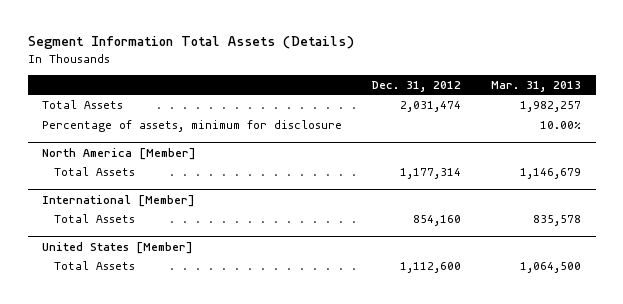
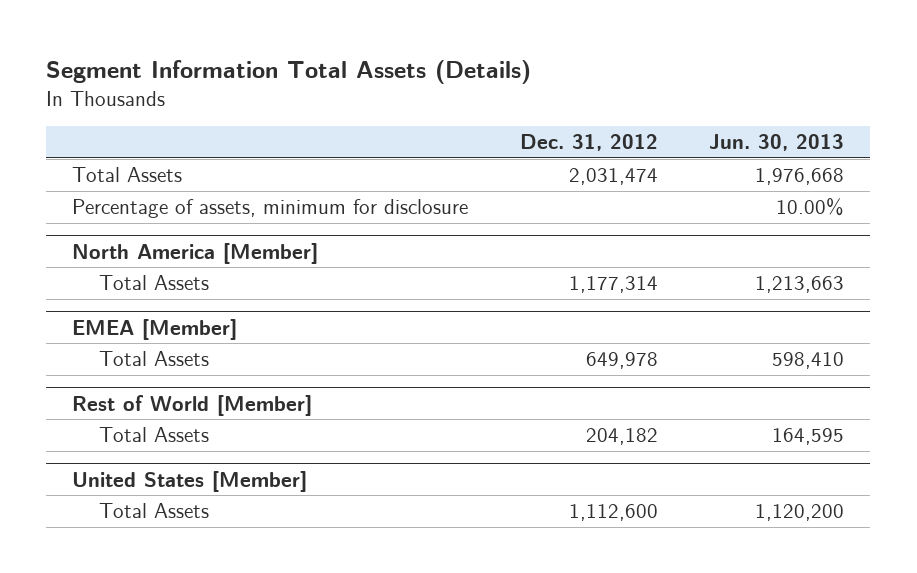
[490,80,581,92] Mar. 31, 2013 -> none
none -> [709,133,845,151] Jun. 30, 2013
[42,194,196,207] International [Member] -> none
none -> [72,318,238,340] EMEA [Member]
[413,214,462,226] 854,160 -> [585,351,658,369] 649,978
none -> [72,394,313,416] Rest of World [Member]
none -> [98,426,209,442] Total Assets

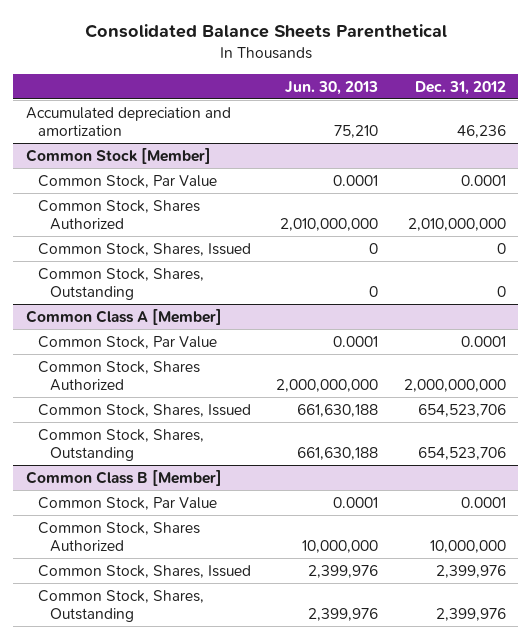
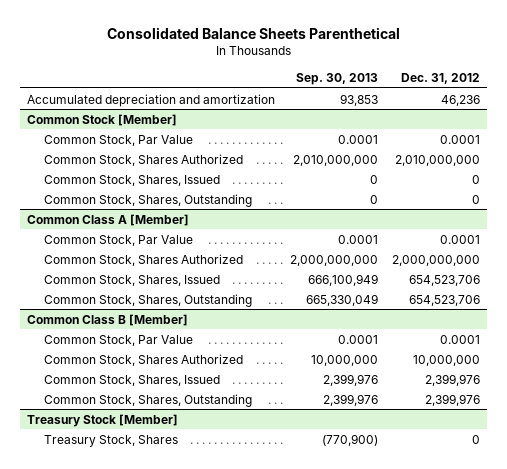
[285,80,379,95] Jun. 30, 2013 -> none
none -> [295,73,378,86] Sep. 30, 2013
none -> [27,413,179,427] Treasury Stock [Member]
none -> [43,434,178,447] Treasury Stock, Shares

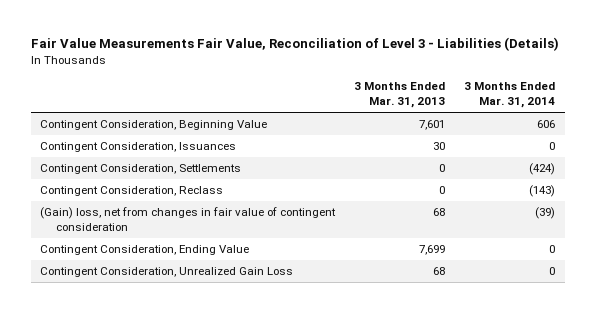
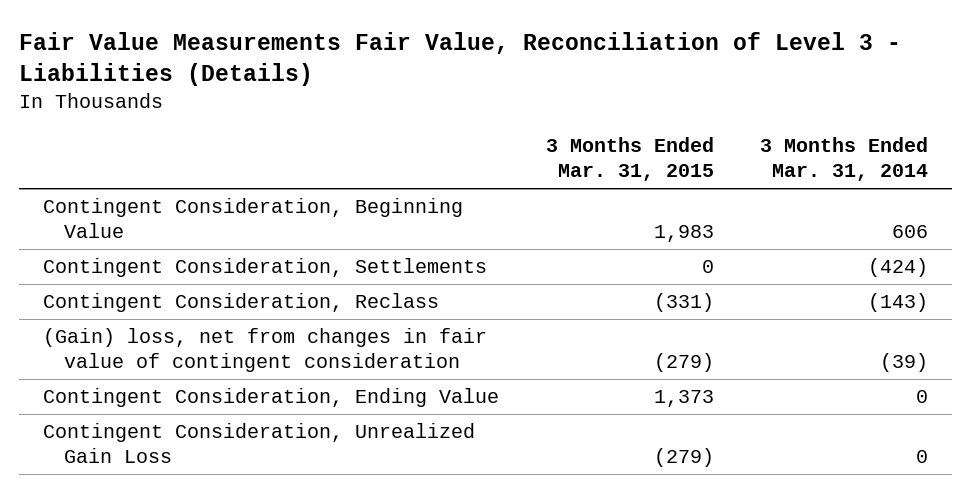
[354,82,446,108] 3 Months Ended Mar. 31, 2013 -> none
none -> [545,137,714,182] 3 Months Ended Mar. 31, 2015
[40,142,237,153] Contingent Consideration, Issuances -> none

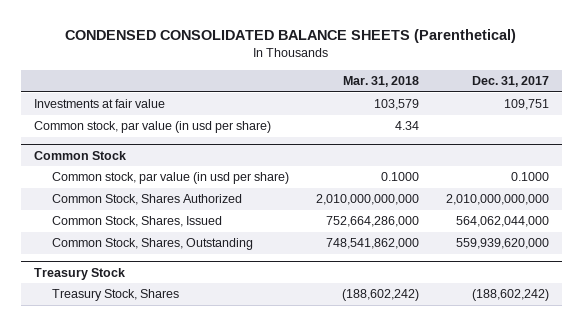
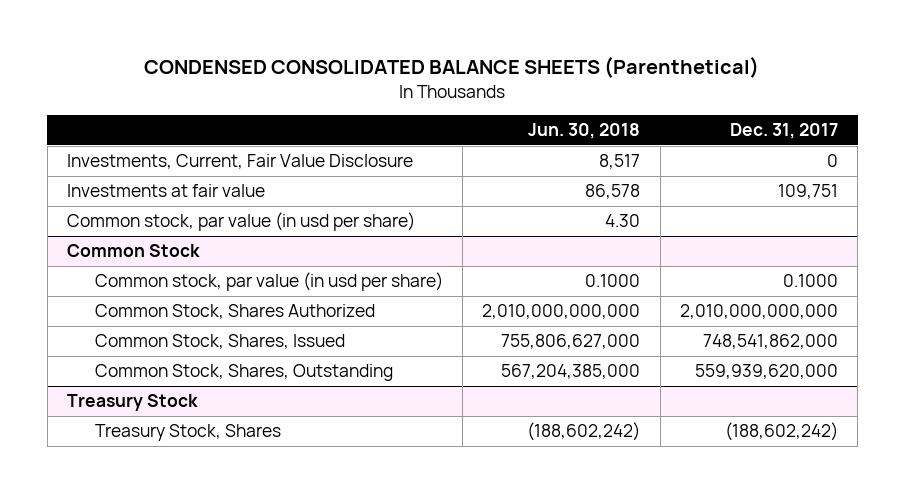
[342,76,419,88] Mar. 31, 2018 -> none
none -> [528,123,641,140] Jun. 30, 2018
none -> [67,154,414,170] Investments, Current, Fair Value Disclosure
[455,216,549,228] 564,062,044,000 -> [702,334,838,350] 748,541,862,000

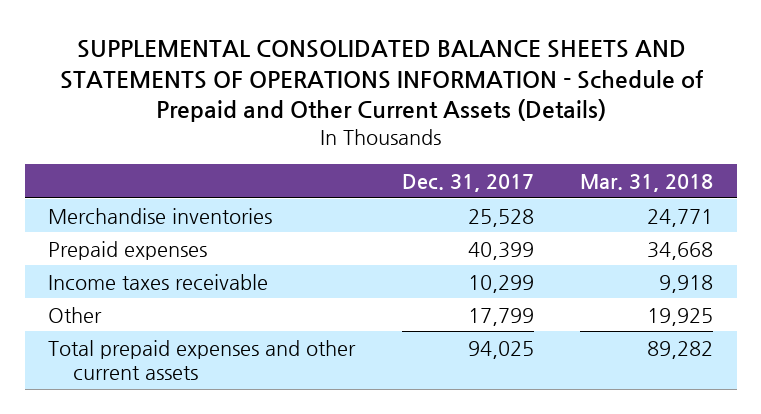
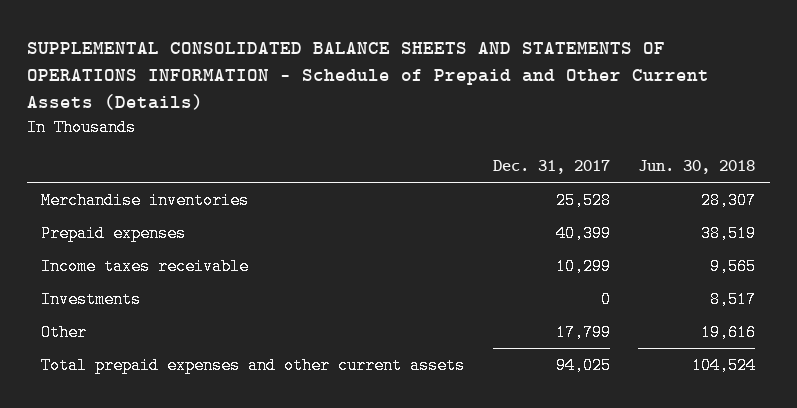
[580,173,714,192] Mar. 31, 2018 -> none
none -> [638,160,756,175] Jun. 30, 2018
none -> [41,290,142,308] Investments

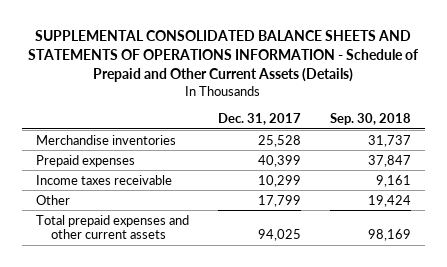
[638,160,756,175] Jun. 30, 2018 -> none
none -> [329,113,411,126] Sep. 30, 2018
[41,290,142,308] Investments -> none

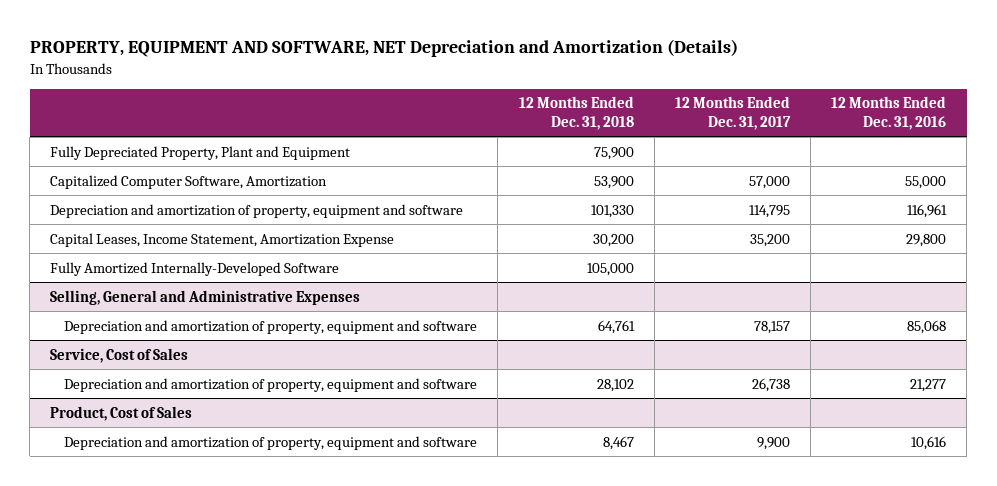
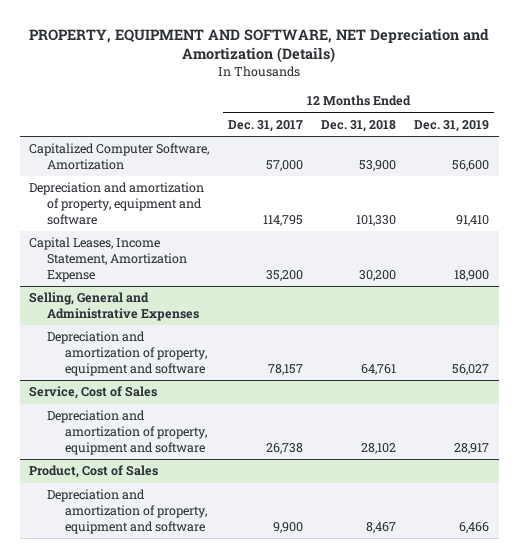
[831,96,947,130] 12 Months Ended Dec. 31, 2016 -> none
none -> [414,119,490,132] Dec. 31, 2019
[50,145,351,160] Fully Depreciated Property, Plant and Equipment -> none
[50,261,340,276] Fully Amortized Internally-Developed Software -> none

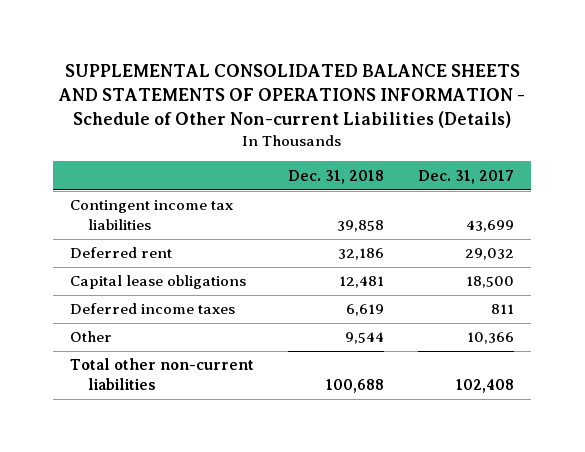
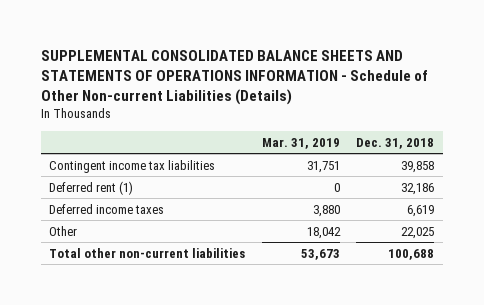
[418,169,515,184] Dec. 31, 2017 -> none
none -> [261,137,340,149] Mar. 31, 2019
[70,275,247,290] Capital lease obligations -> none
[70,247,173,259] Deferred rent -> [49,180,134,195] Deferred rent (1)
[345,332,385,345] 9,544 -> [401,226,435,239] 22,025

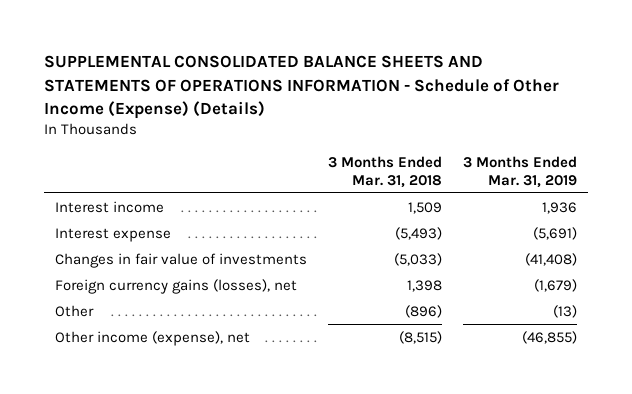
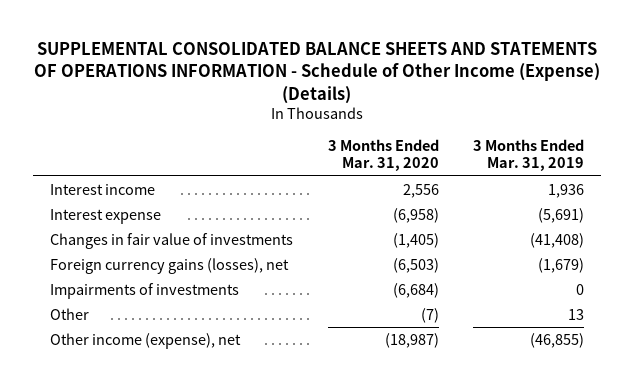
[327,155,442,188] 3 Months Ended Mar. 31, 2018 -> none
none -> [327,139,439,172] 3 Months Ended Mar. 31, 2020
none -> [50,282,240,299] Impairments of investments
[553,304,578,318] (13) -> [568,308,585,320] 13

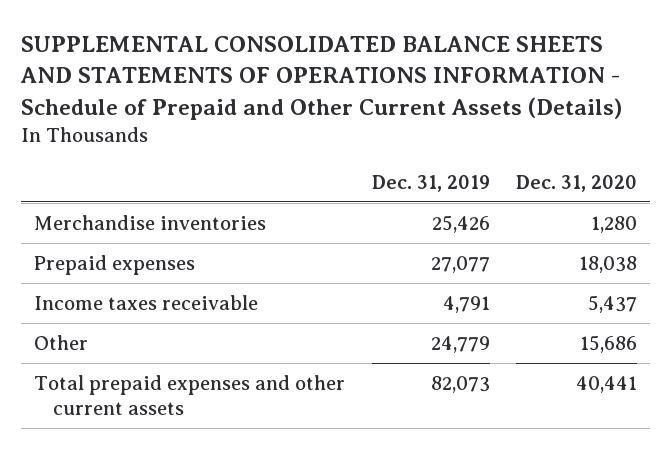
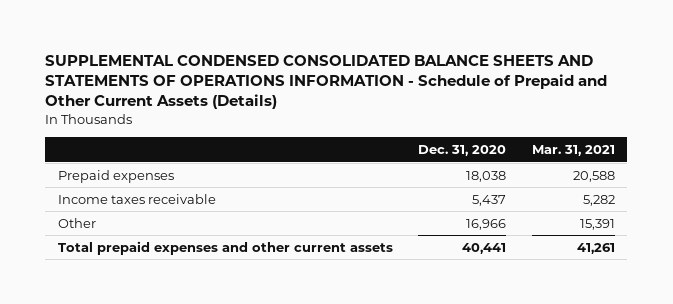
[19,36,622,120] SUPPLEMENTAL CONSOLIDATED BALANCE SHEETS AND STATEMENTS OF OPERATIONS INFORMATION - Schedule of Prepaid and Other Current Assets (Details) -> [45,54,608,110] SUPPLEMENTAL CONDENSED CONSOLIDATED BALANCE SHEETS AND STATEMENTS OF OPERATIONS INFORMATION - Schedule of Prepaid and Other Current Assets (Details)
[371,174,490,192] Dec. 31, 2019 -> none
none -> [531,144,615,156] Mar. 31, 2021
[34,214,267,230] Merchandise inventories -> none
[580,334,638,353] 15,686 -> [466,218,507,230] 16,966

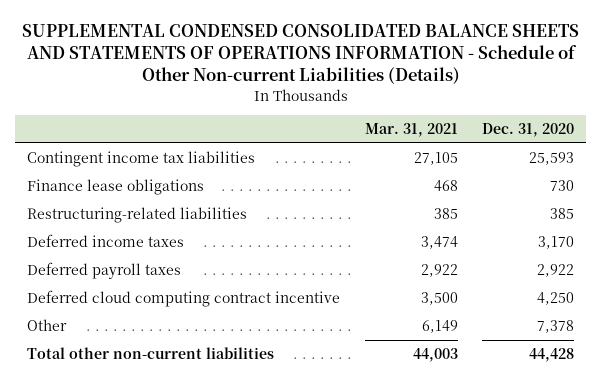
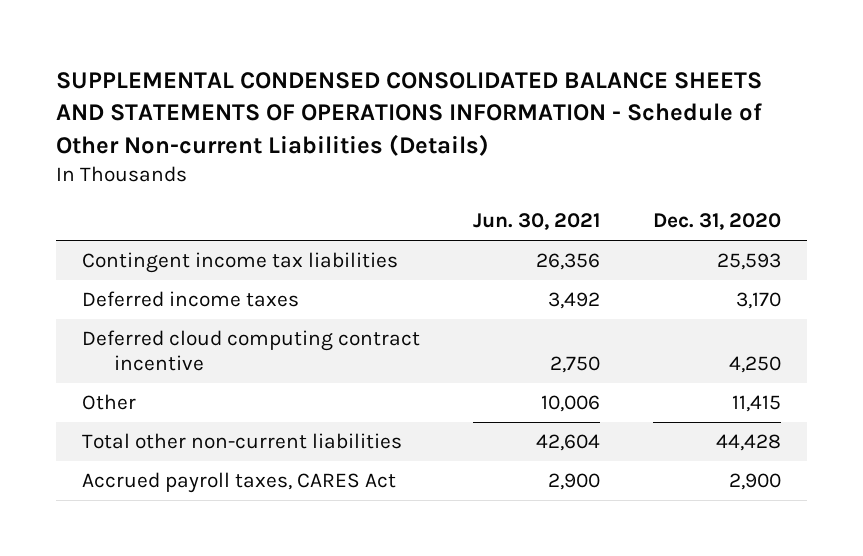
[364,122,458,137] Mar. 31, 2021 -> none
none -> [473,213,601,231] Jun. 30, 2021
[27,179,205,196] Finance lease obligations -> none
[27,207,248,224] Restructuring-related liabilities -> none
[27,262,182,280] Deferred payroll taxes -> none
[536,320,574,334] 7,378 -> [731,394,781,412] 11,415
none -> [82,471,397,493] Accrued payroll taxes, CARES Act

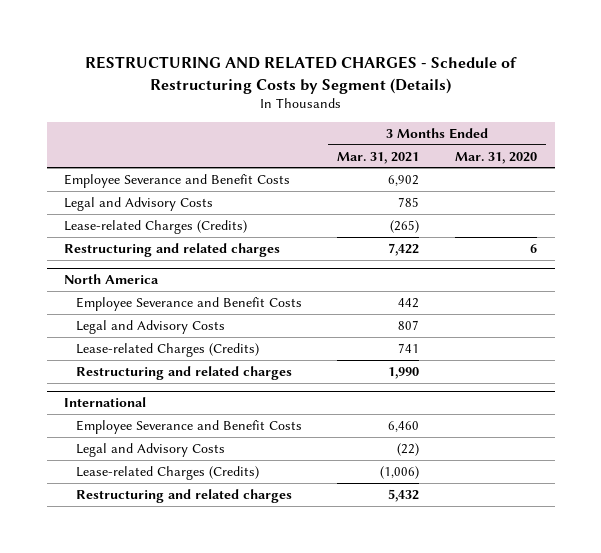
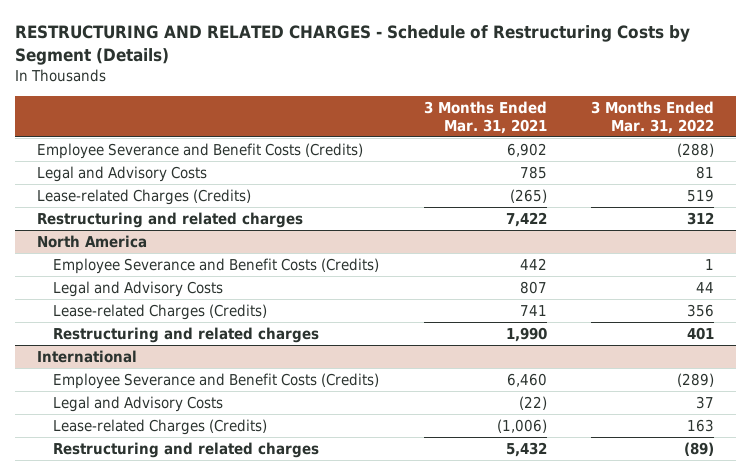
[454,151,537,164] Mar. 31, 2020 -> none
none -> [591,100,715,134] 3 Months Ended Mar. 31, 2022
[64,173,291,188] Employee Severance and Benefit Costs -> [37,142,364,159] Employee Severance and Benefit Costs (Credits)
[75,296,302,311] Employee Severance and Benefit Costs -> [52,257,379,274] Employee Severance and Benefit Costs (Credits)
[75,419,302,434] Employee Severance and Benefit Costs -> [52,372,379,389] Employee Severance and Benefit Costs (Credits)

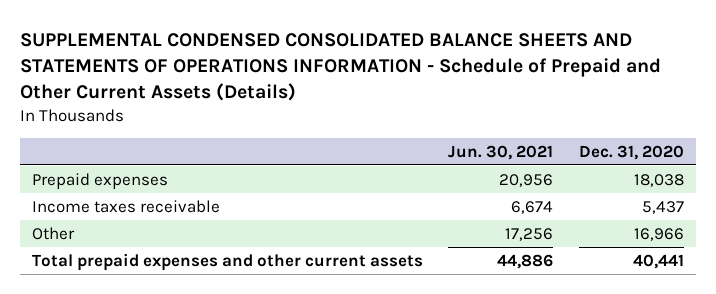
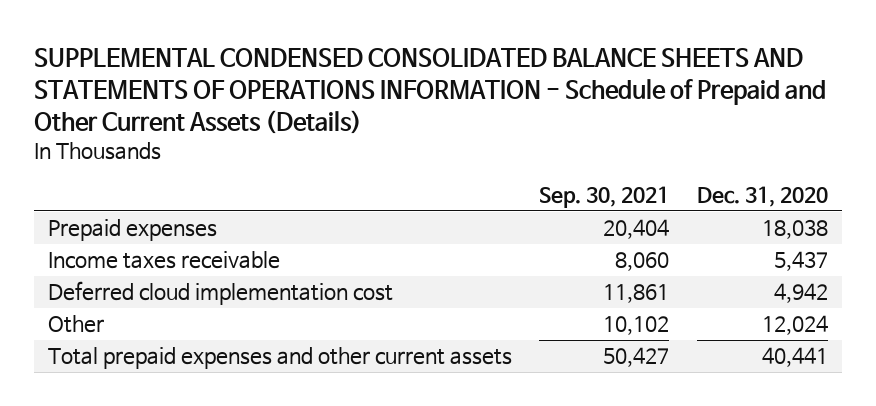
[448,144,554,160] Jun. 30, 2021 -> none
none -> [539,186,670,209] Sep. 30, 2021
none -> [47,281,393,306] Deferred cloud implementation cost
[633,227,684,241] 16,966 -> [762,315,829,336] 12,024

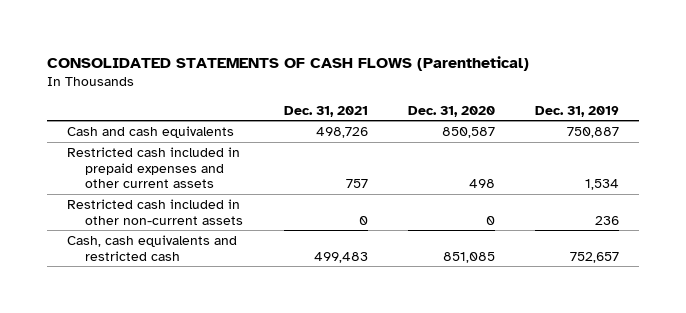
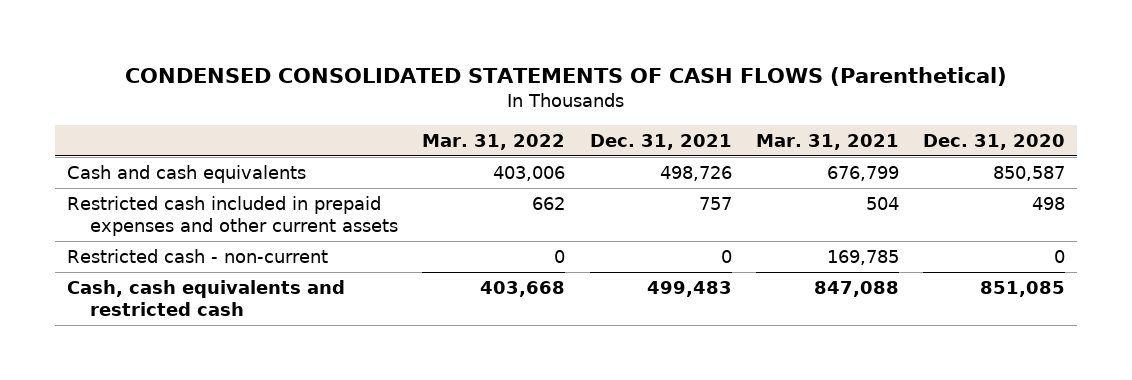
[47,56,530,72] CONSOLIDATED STATEMENTS OF CASH FLOWS (Parenthetical) -> [125,66,1008,86] CONDENSED CONSOLIDATED STATEMENTS OF CASH FLOWS (Parenthetical)
[535,105,620,117] Dec. 31, 2019 -> none
none -> [422,133,566,150] Mar. 31, 2022
none -> [755,133,899,150] Mar. 31, 2021
[67,198,244,225] Restricted cash included in other non-current assets -> [67,248,329,263] Restricted cash - non-current

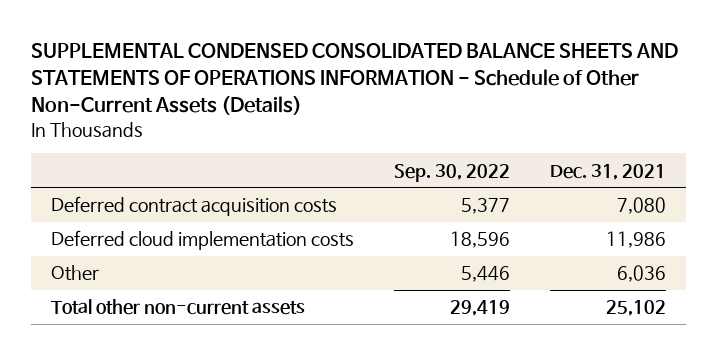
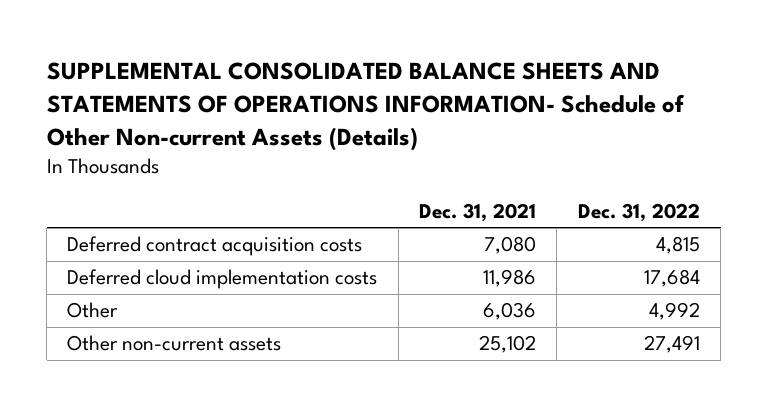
[31,43,679,116] SUPPLEMENTAL CONDENSED CONSOLIDATED BALANCE SHEETS AND STATEMENTS OF OPERATIONS INFORMATION - Schedule of Other Non-Current Assets (Details) -> [46,62,685,151] SUPPLEMENTAL CONSOLIDATED BALANCE SHEETS AND STATEMENTS OF OPERATIONS INFORMATION- Schedule of Other Non-current Assets (Details)
[394,163,511,182] Sep. 30, 2022 -> none
none -> [577,202,700,222] Dec. 31, 2022
[51,299,306,316] Total other non-current assets -> [67,335,282,352] Other non-current assets

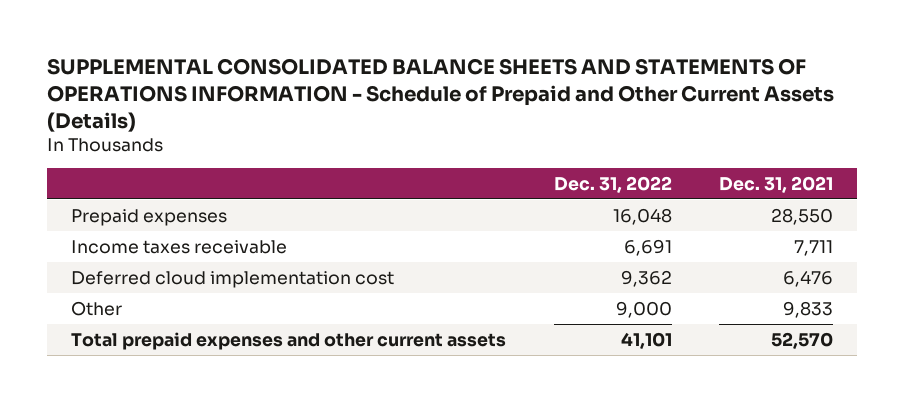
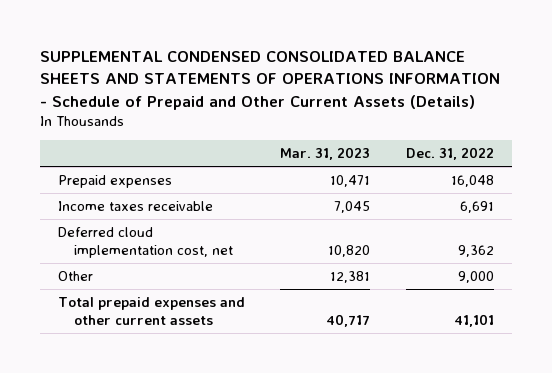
[47,58,835,132] SUPPLEMENTAL CONSOLIDATED BALANCE SHEETS AND STATEMENTS OF OPERATIONS INFORMATION - Schedule of Prepaid and Other Current Assets (Details) -> [40,51,501,110] SUPPLEMENTAL CONDENSED CONSOLIDATED BALANCE SHEETS AND STATEMENTS OF OPERATIONS INFORMATION - Schedule of Prepaid and Other Current Assets (Details)
[719,175,834,193] Dec. 31, 2021 -> none
none -> [280,147,371,161] Mar. 31, 2023
[70,270,394,288] Deferred cloud implementation cost -> [57,226,234,258] Deferred cloud implementation cost, net

